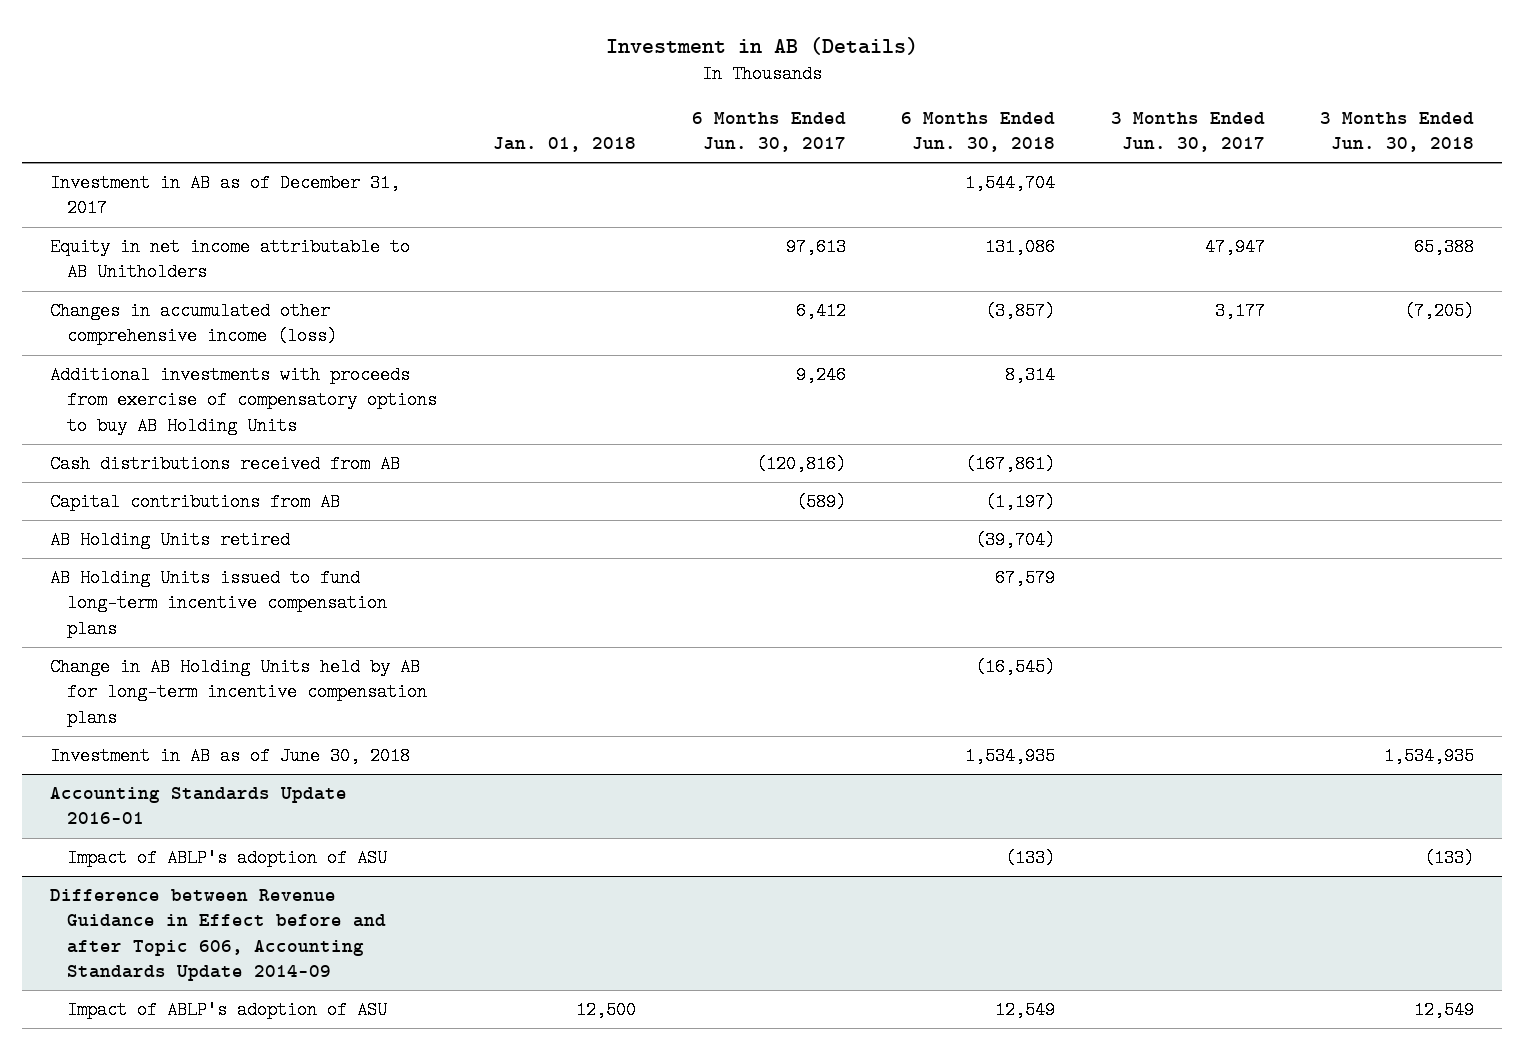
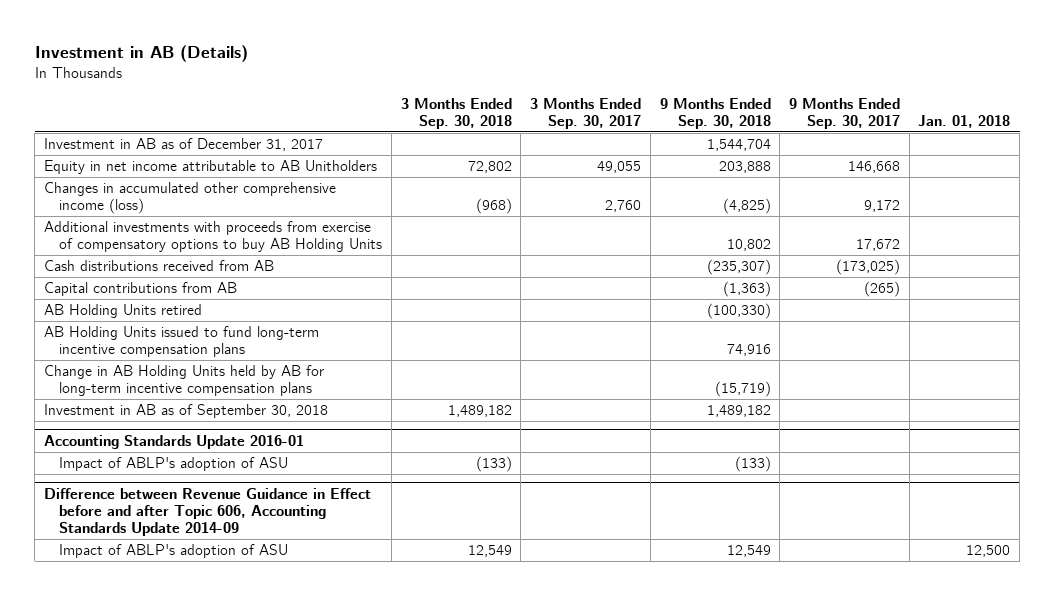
[691,111,846,153] 6 Months Ended Jun. 30, 2017 -> none
[901,111,1056,153] 6 Months Ended Jun. 30, 2018 -> none
[1110,111,1265,153] 3 Months Ended Jun. 30, 2017 -> none
[1320,111,1475,153] 3 Months Ended Jun. 30, 2018 -> none
none -> [400,97,512,129] 3 Months Ended Sep. 30, 2018
none -> [530,97,642,129] 3 Months Ended Sep. 30, 2017
none -> [659,97,771,129] 9 Months Ended Sep. 30, 2018
none -> [788,97,900,129] 9 Months Ended Sep. 30, 2017
[49,747,410,766] Investment in AB as of June 30, 2018 -> [43,404,328,419] Investment in AB as of September 30, 2018

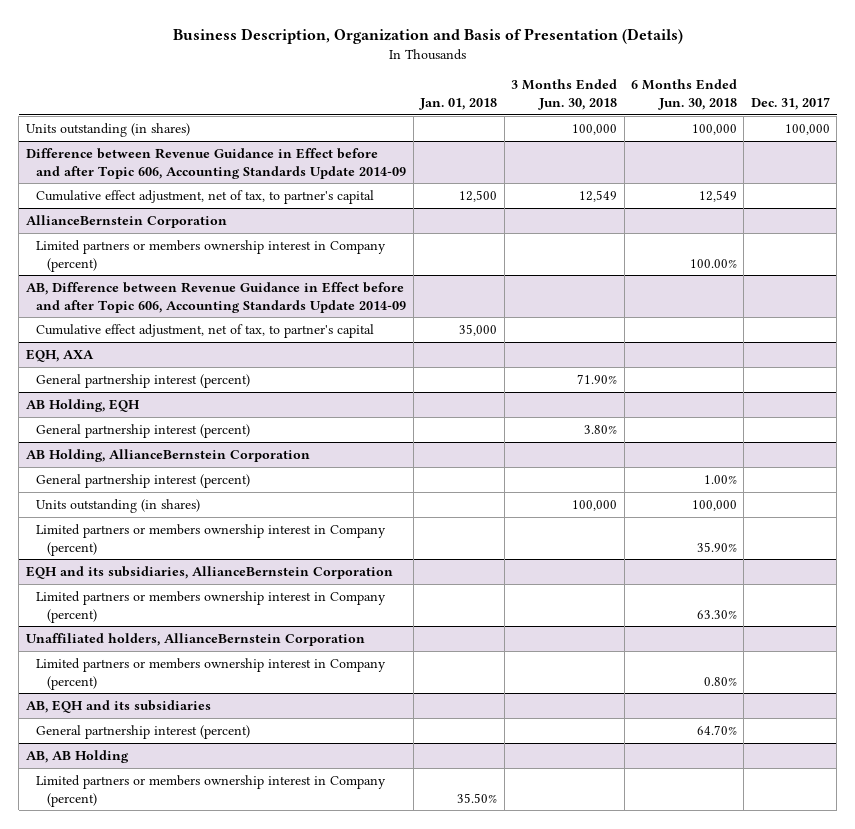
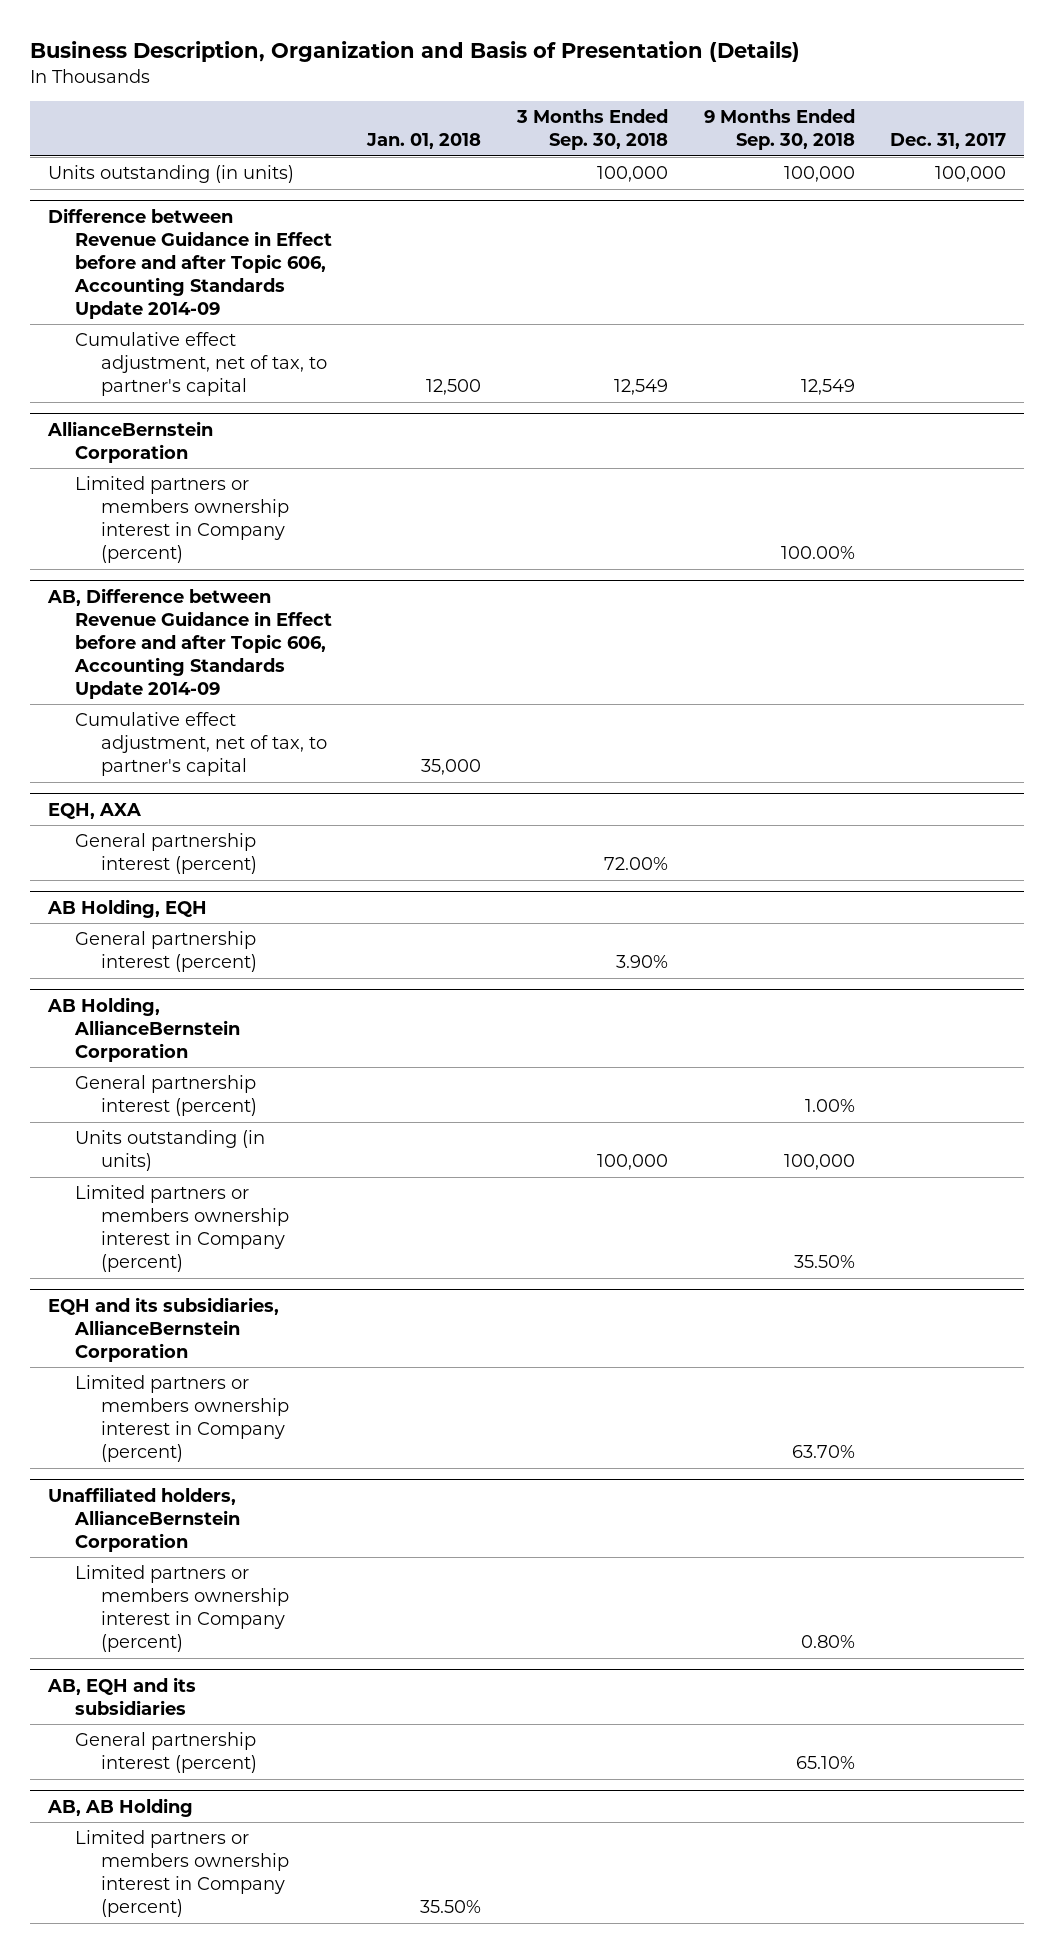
[511,79,618,111] 3 Months Ended Jun. 30, 2018 -> none
[630,79,737,111] 6 Months Ended Jun. 30, 2018 -> none
none -> [515,109,668,151] 3 Months Ended Sep. 30, 2018
none -> [703,109,855,151] 9 Months Ended Sep. 30, 2018
[25,122,190,137] Units outstanding (in shares) -> [47,165,294,184] Units outstanding (in units)
[36,498,201,513] Units outstanding (in shares) -> [74,1130,265,1172] Units outstanding (in units)

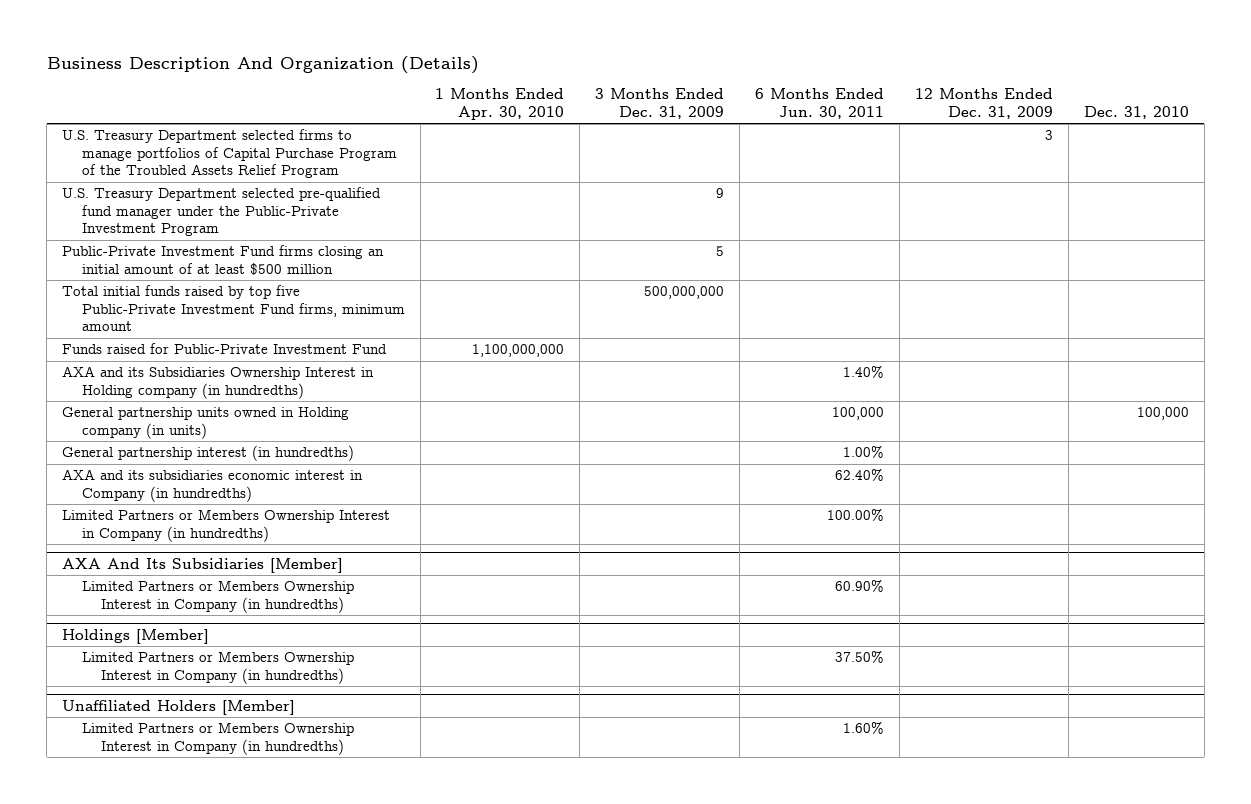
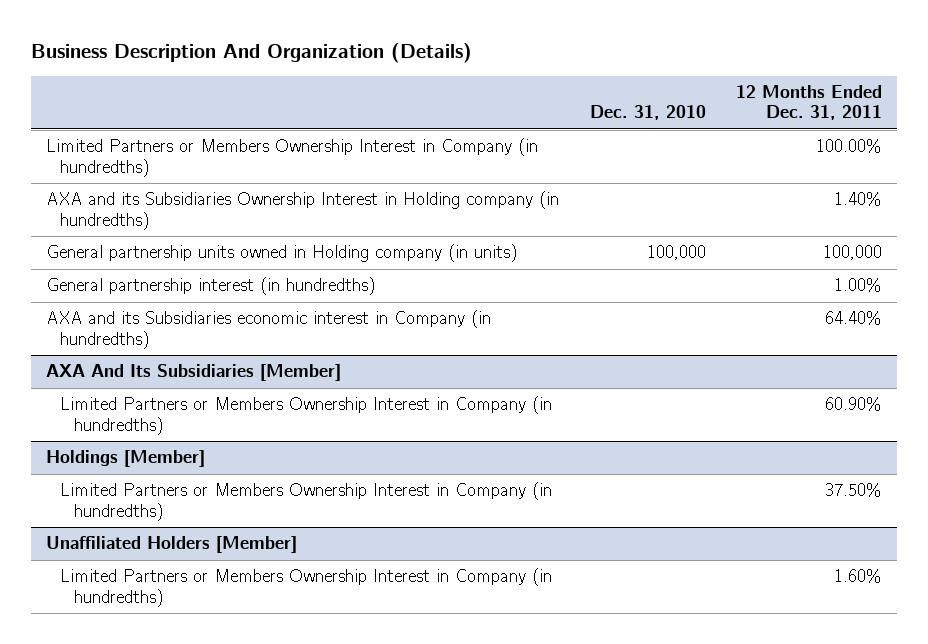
[435,88,565,120] 1 Months Ended Apr. 30, 2010 -> none
[595,88,725,119] 3 Months Ended Dec. 31, 2009 -> none
[755,88,885,119] 6 Months Ended Jun. 30, 2011 -> none
[915,88,1054,119] 12 Months Ended Dec. 31, 2009 -> none
none -> [735,84,882,121] 12 Months Ended Dec. 31, 2011
[62,129,397,179] U.S. Treasury Department selected firms to manage portfolios of Capital Purchase Program of the Troubled Assets Relief Program -> none
[62,187,382,237] U.S. Treasury Department selected pre-qualified fund manager under the Public-Private Investment Program -> none
[62,245,385,275] Public-Private Investment Fund firms closing an initial amount of at least $500 million -> none
[62,285,405,332] Total initial funds raised by top five Public-Private Investment Fund firms, minimum amount -> none
[62,343,388,355] Funds raised for Public-Private Investment Fund -> none
[62,509,391,542] Limited Partners or Members Ownership Interest in Company (in hundredths) -> [46,138,539,177] Limited Partners or Members Ownership Interest in Company (in hundredths)
[62,469,364,502] AXA and its subsidiaries economic interest in Company (in hundredths) -> [46,310,492,349] AXA and its Subsidiaries economic interest in Company (in hundredths)

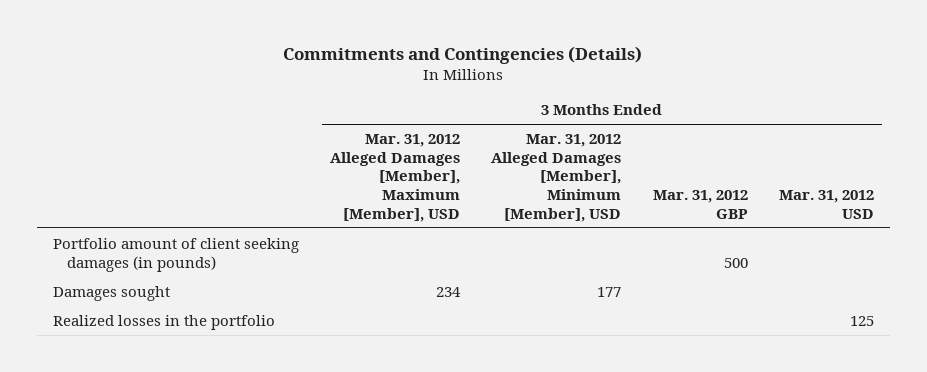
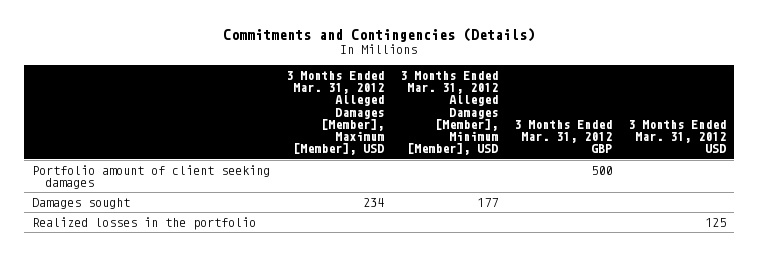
[52,238,299,272] Portfolio amount of client seeking damages (in pounds) -> [31,164,270,190] Portfolio amount of client seeking damages

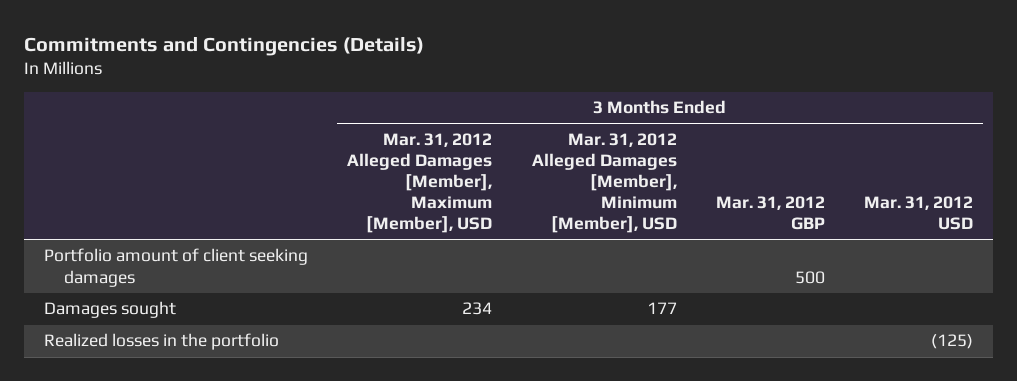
[704,217,726,227] 125 -> [931,334,974,350] (125)

